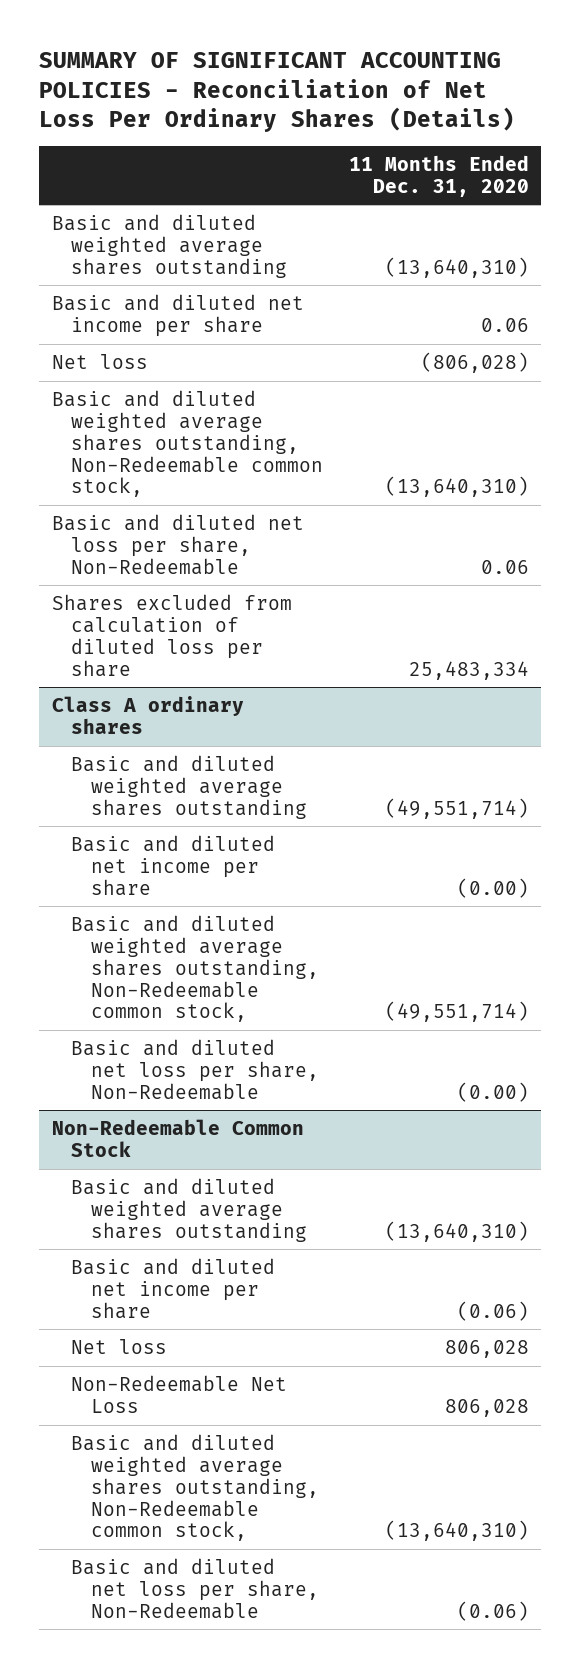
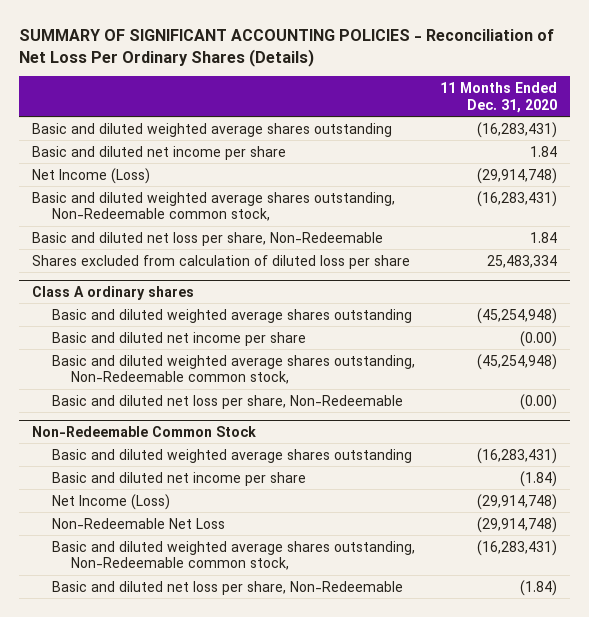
[384,256,529,278] (13,640,310) -> [476,121,557,138] (16,283,431)
[480,317,529,332] 0.06 -> [529,145,557,157] 1.84
[51,353,148,369] Net loss -> [32,167,151,184] Net Income (Loss)
[420,351,529,373] (806,028) -> [476,167,557,184] (29,914,748)
[384,476,529,498] (13,640,310) -> [476,190,557,207] (16,283,431)
[480,559,529,574] 0.06 -> [529,231,557,243] 1.84
[384,797,529,819] (49,551,714) -> [476,307,557,324] (45,254,948)
[384,1001,529,1023] (49,551,714) -> [476,353,557,370] (45,254,948)
[384,1220,529,1242] (13,640,310) -> [476,447,557,464] (16,283,431)
[456,1300,529,1321] (0.06) -> [519,470,557,487] (1.84)
[71,1338,168,1354] Net loss -> [51,493,170,510] Net Income (Loss)
[444,1339,529,1358] 806,028 -> [476,493,557,510] (29,914,748)
[444,1398,529,1417] 806,028 -> [476,516,557,533] (29,914,748)
[384,1520,529,1542] (13,640,310) -> [476,539,557,556] (16,283,431)
[456,1600,529,1621] (0.06) -> [519,579,557,596] (1.84)

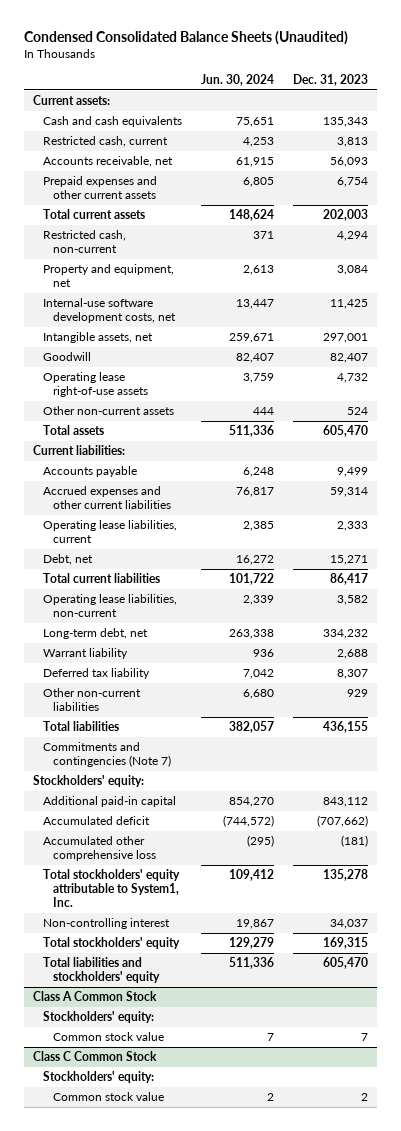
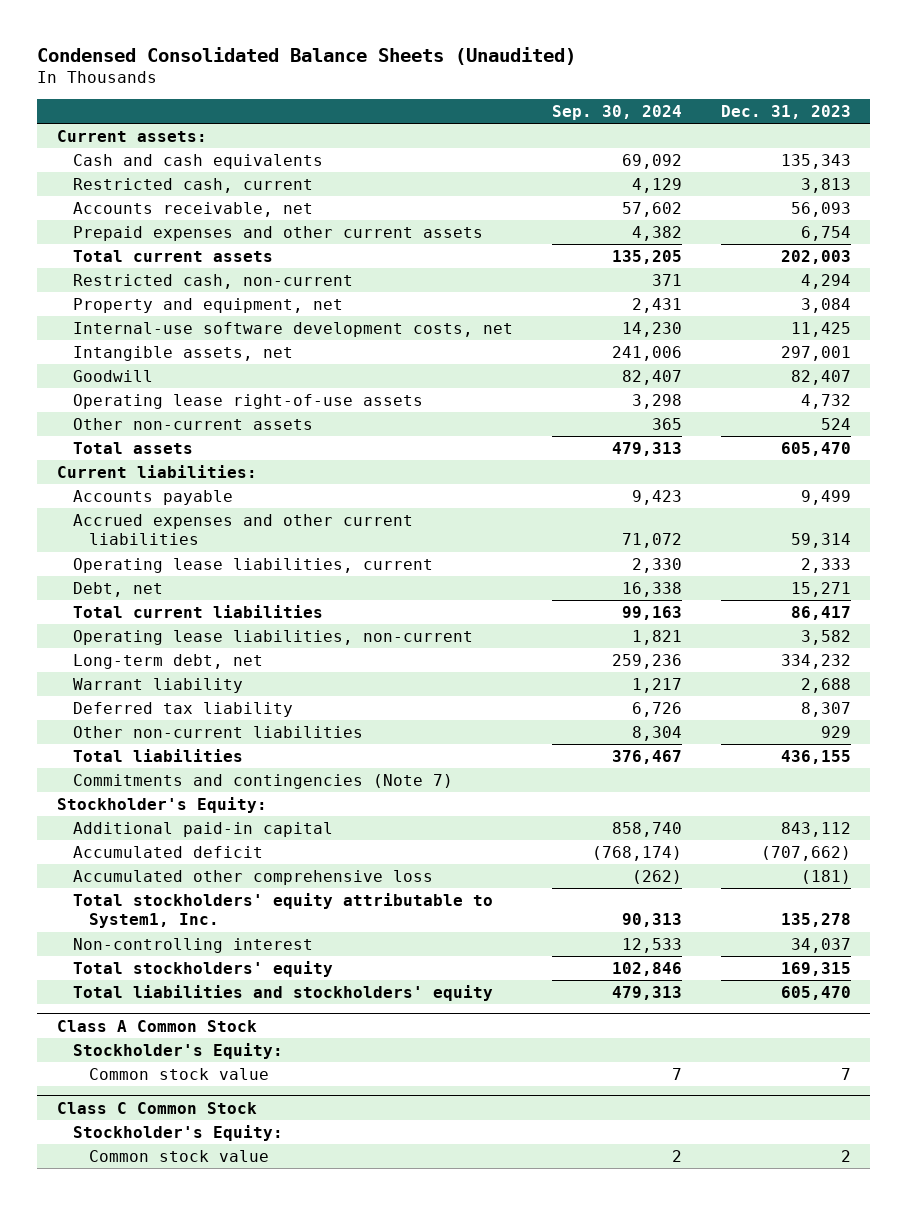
[200,74,274,87] Jun. 30, 2024 -> none
none -> [551,104,682,120] Sep. 30, 2024
[33,775,145,788] Stockholders' equity: -> [56,796,267,813] Stockholder's Equity:
[43,1011,155,1024] Stockholders' equity: -> [72,1042,283,1059] Stockholder's Equity:
[43,1071,155,1084] Stockholders' equity: -> [72,1124,283,1141] Stockholder's Equity:

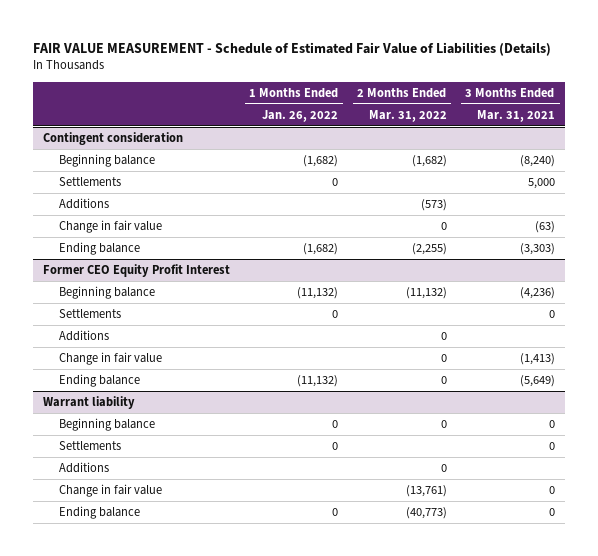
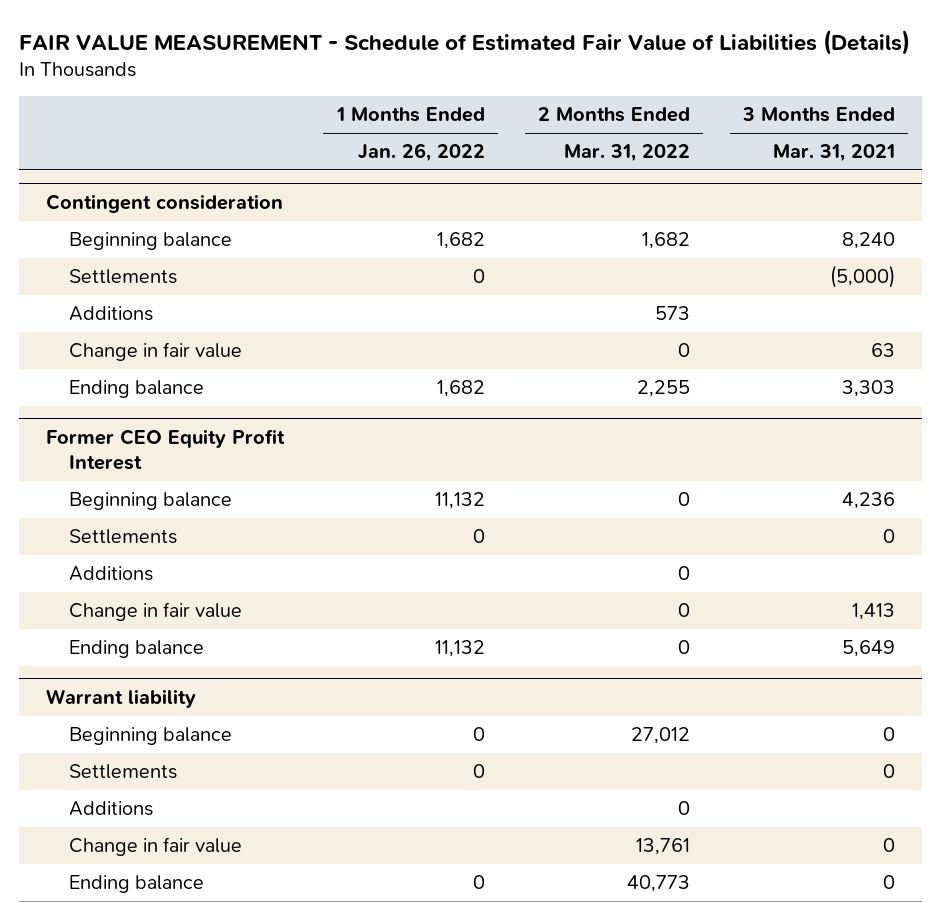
[303,155,339,168] (1,682) -> [436,232,485,250] 1,682
[411,155,447,168] (1,682) -> [641,232,690,250] 1,682
[519,155,555,168] (8,240) -> [842,232,896,250] 8,240
[527,178,555,190] 5,000 -> [830,265,896,289] (5,000)
[420,199,447,212] (573) -> [654,306,690,321] 573
[534,221,555,234] (63) -> [871,343,896,358] 63
[303,243,339,256] (1,682) -> [436,380,485,398] 1,682
[411,243,447,256] (2,255) -> [636,380,690,398] 2,255
[519,243,555,256] (3,303) -> [842,380,896,398] 3,303
[297,287,339,300] (11,132) -> [434,492,485,510] 11,132
[405,287,447,300] (11,132) -> [677,492,690,507] 0
[519,287,555,300] (4,236) -> [842,492,896,510] 4,236
[519,353,555,366] (1,413) -> [852,603,896,621] 1,413
[297,375,339,388] (11,132) -> [434,640,485,658] 11,132
[519,375,555,388] (5,649) -> [842,640,896,658] 5,649
[440,420,447,429] 0 -> [630,727,690,745] 27,012
[405,485,447,498] (13,761) -> [635,838,690,856] 13,761
[405,507,447,520] (40,773) -> [626,875,690,893] 40,773

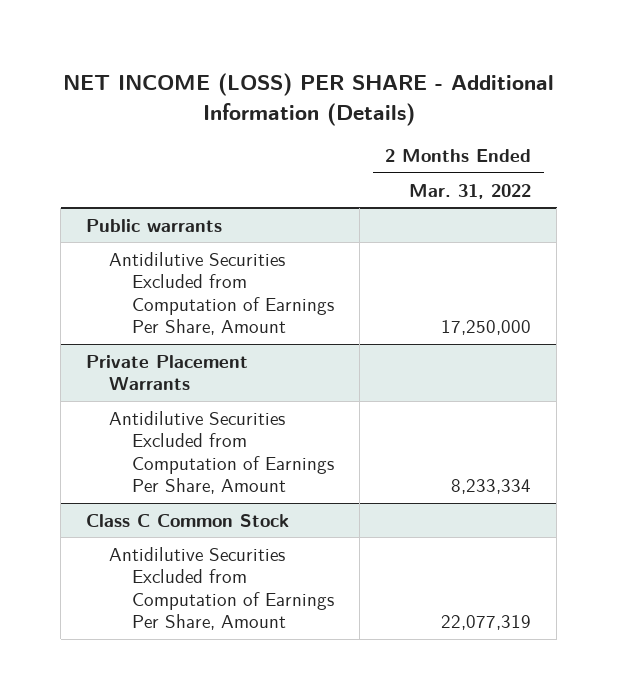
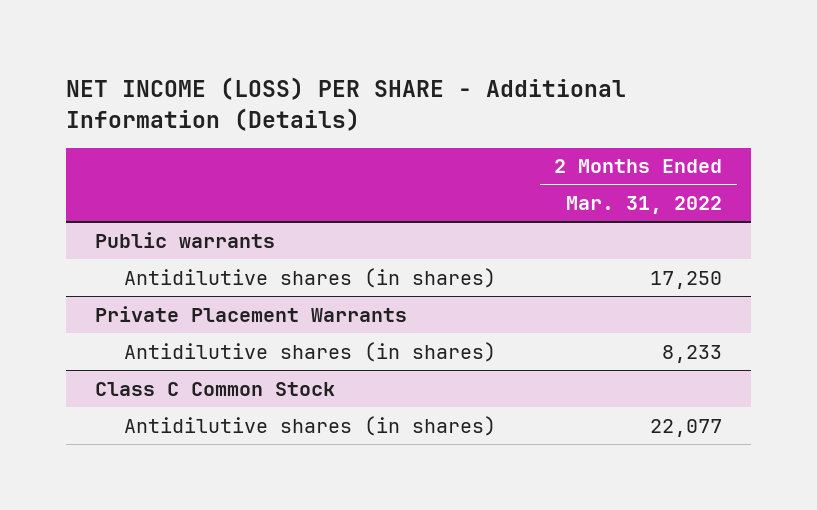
[109,251,335,336] Antidilutive Securities Excluded from Computation of Earnings Per Share, Amount -> none
none -> [123,267,496,288] Antidilutive shares (in shares)
[109,410,335,495] Antidilutive Securities Excluded from Computation of Earnings Per Share, Amount -> none
none -> [123,341,496,362] Antidilutive shares (in shares)
[109,546,335,631] Antidilutive Securities Excluded from Computation of Earnings Per Share, Amount -> none
none -> [123,415,496,436] Antidilutive shares (in shares)

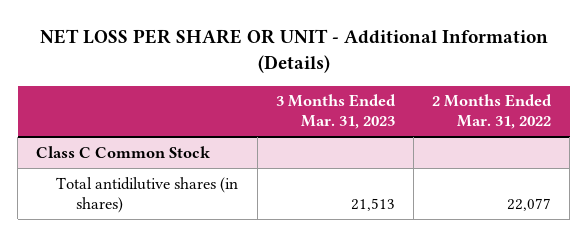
[65,76,626,131] NET INCOME (LOSS) PER SHARE - Additional Information (Details) -> [39,29,548,74] NET LOSS PER SHARE OR UNIT - Additional Information (Details)
none -> [275,94,396,130] 3 Months Ended Mar. 31, 2023
[94,231,275,248] Public warrants -> none
[123,267,496,288] Antidilutive shares (in shares) -> none
[94,305,407,322] Private Placement Warrants -> none
[123,341,496,362] Antidilutive shares (in shares) -> none
[123,415,496,436] Antidilutive shares (in shares) -> [56,176,239,213] Total antidilutive shares (in shares)

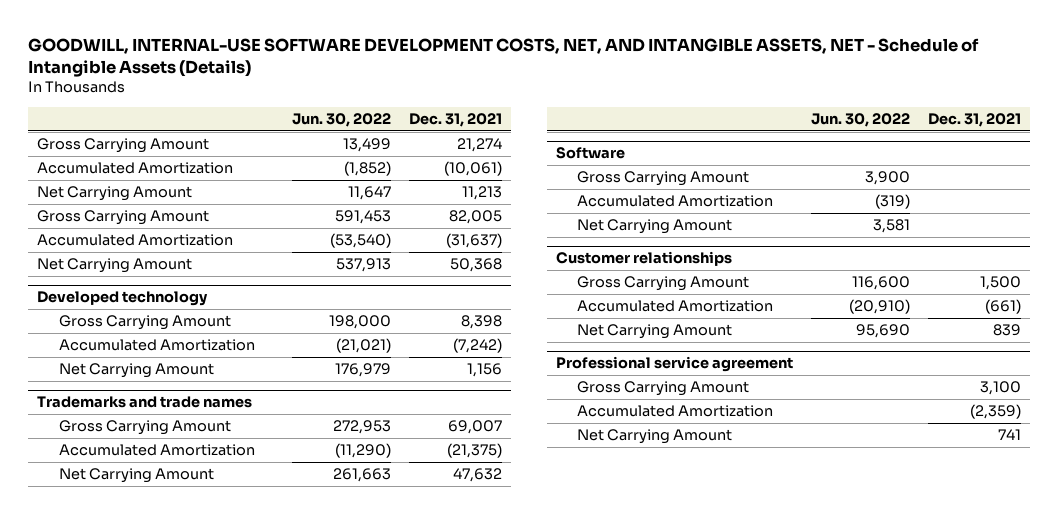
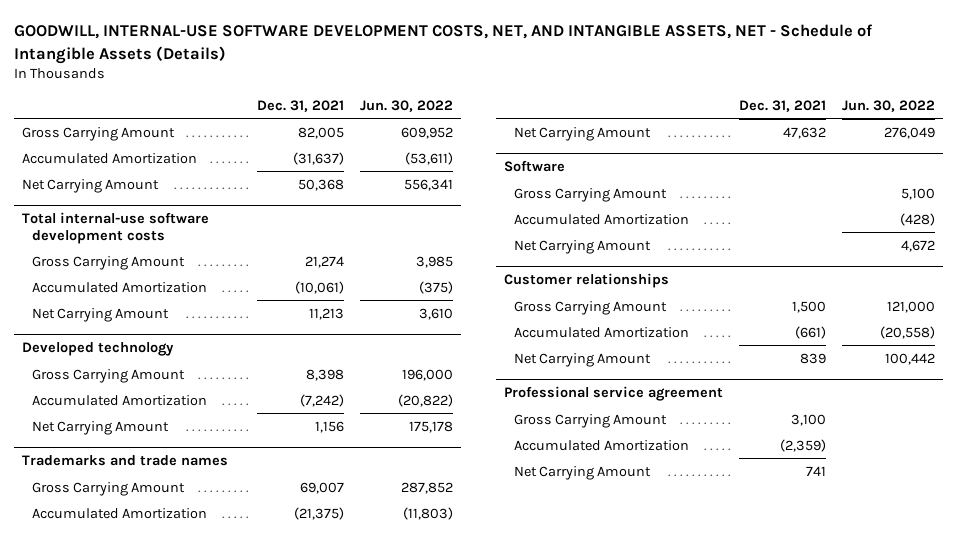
[343,138,392,153] 13,499 -> [400,126,453,139] 609,952
[456,138,502,153] 21,274 -> [297,126,344,139] 82,005
[344,161,392,177] (1,852) -> [404,151,453,165] (53,611)
[443,161,502,177] (10,061) -> [292,151,344,165] (31,637)
[348,186,392,201] 11,647 -> [403,178,453,191] 556,341
[461,186,502,201] 11,213 -> [297,178,344,191] 50,368
none -> [22,211,210,244] Total internal-use software development costs
[335,210,392,225] 591,453 -> [415,255,453,268] 3,985
[448,210,502,225] 82,005 -> [304,255,344,268] 21,274
[330,233,392,249] (53,540) -> [418,280,453,294] (375)
[445,233,502,249] (31,637) -> [294,280,344,294] (10,061)
[336,258,392,273] 537,913 -> [418,307,453,320] 3,610
[449,258,502,273] 50,368 -> [308,307,344,320] 11,213
[329,315,392,330] 198,000 -> [401,368,453,381] 196,000
[336,338,392,354] (21,021) -> [397,393,453,407] (20,822)
[335,363,392,378] 176,979 -> [408,420,453,433] 175,178
[333,420,392,435] 272,953 -> [400,481,453,494] 287,852
[335,443,392,459] (11,290) -> [402,506,453,520] (11,803)
[333,468,392,483] 261,663 -> [883,126,935,139] 276,049
[864,171,910,186] 3,900 -> [900,187,935,200] 5,100
[874,194,910,210] (319) -> [899,212,935,226] (428)
[872,219,910,234] 3,581 -> [900,239,935,252] 4,672
[851,276,910,291] 116,600 -> [886,300,935,313] 121,000
[848,299,910,315] (20,910) -> [879,325,935,339] (20,558)
[855,324,910,339] 95,690 -> [884,352,935,365] 100,442

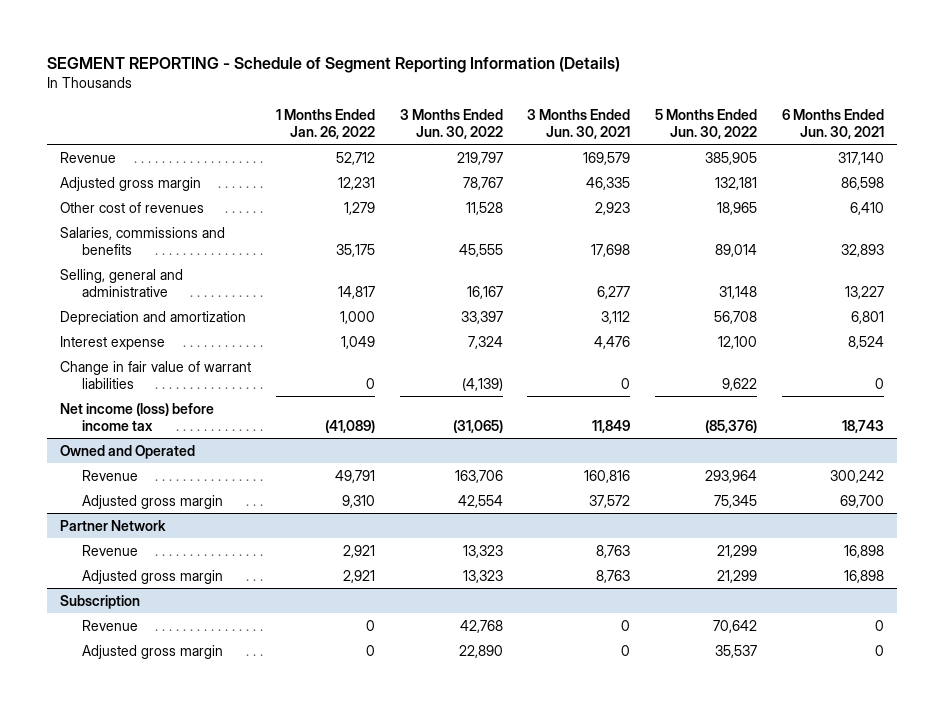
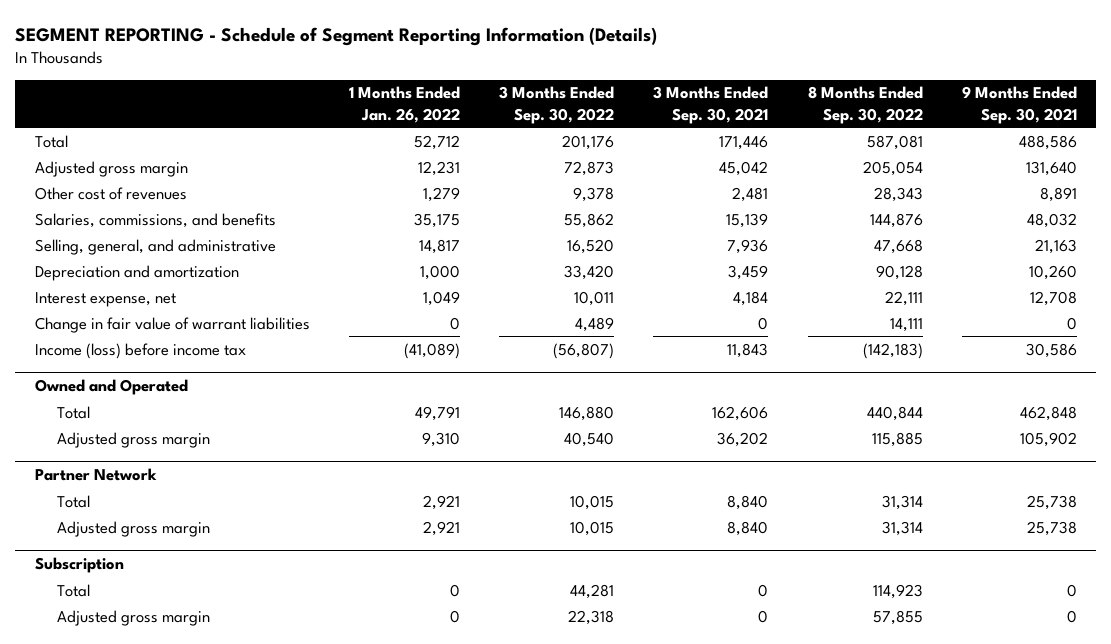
[399,109,503,140] 3 Months Ended Jun. 30, 2022 -> none
[527,109,631,140] 3 Months Ended Jun. 30, 2021 -> none
[655,109,758,140] 5 Months Ended Jun. 30, 2022 -> none
[782,109,885,140] 6 Months Ended Jun. 30, 2021 -> none
none -> [499,86,615,124] 3 Months Ended Sep. 30, 2022
none -> [653,86,769,124] 3 Months Ended Sep. 30, 2021
none -> [807,86,923,124] 8 Months Ended Sep. 30, 2022
none -> [961,86,1077,124] 9 Months Ended Sep. 30, 2021
[59,151,116,163] Revenue -> [34,134,68,148] Total
[59,226,225,255] Salaries, commissions and benefits -> [34,212,276,228] Salaries, commissions, and benefits
[59,268,183,297] Selling, general and administrative -> [34,238,276,255] Selling, general, and administrative
[59,335,165,350] Interest expense -> [34,291,176,307] Interest expense, net
[59,402,214,431] Net income (loss) before income tax -> [34,342,246,359] Income (loss) before income tax
[81,469,138,481] Revenue -> [57,405,91,419] Total
[81,544,138,556] Revenue -> [57,494,91,508] Total
[81,619,138,631] Revenue -> [57,583,91,597] Total

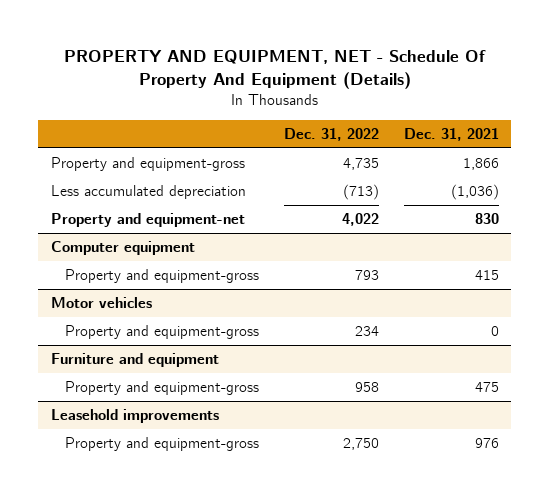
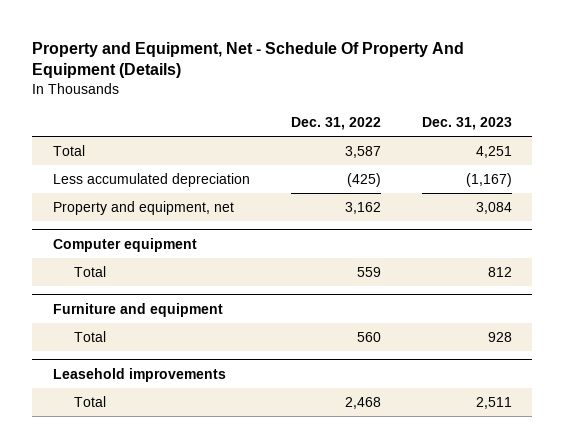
[63,49,486,89] PROPERTY AND EQUIPMENT, NET - Schedule Of Property And Equipment (Details) -> [31,41,464,79] Property and Equipment, Net - Schedule Of Property And Equipment (Details)
[403,127,499,141] Dec. 31, 2021 -> none
none -> [421,116,512,130] Dec. 31, 2023
[50,157,245,172] Property and equipment-gross -> none
none -> [52,145,85,157] Total
[342,184,379,201] (713) -> [346,173,381,188] (425)
[50,213,245,228] Property and equipment-net -> [52,201,234,216] Property and equipment, net
[341,213,379,227] 4,022 -> [344,202,381,215] 3,162
[65,269,260,284] Property and equipment-gross -> none
[50,297,152,309] Motor vehicles -> none
[65,325,260,340] Property and equipment-gross -> none
none -> [74,266,107,278] Total
[65,381,260,396] Property and equipment-gross -> none
none -> [74,331,107,343] Total
[65,437,260,452] Property and equipment-gross -> none
none -> [74,396,107,408] Total

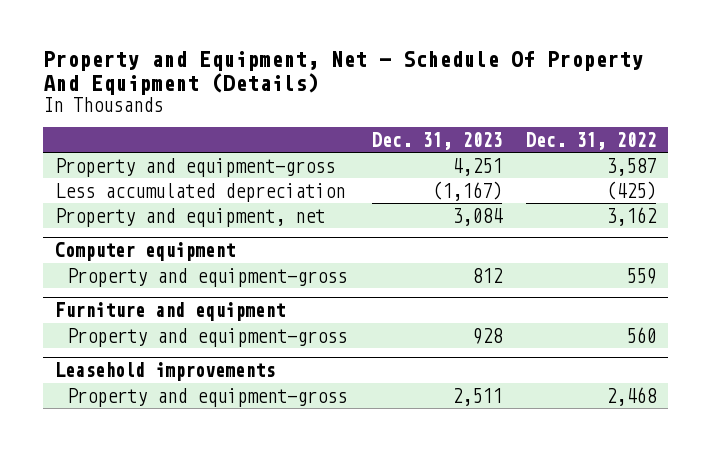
[52,145,85,157] Total -> [55,157,336,177] Property and equipment-gross
[74,266,107,278] Total -> [67,267,348,287] Property and equipment-gross
[74,331,107,343] Total -> [67,327,348,347] Property and equipment-gross
[74,396,107,408] Total -> [67,387,348,407] Property and equipment-gross

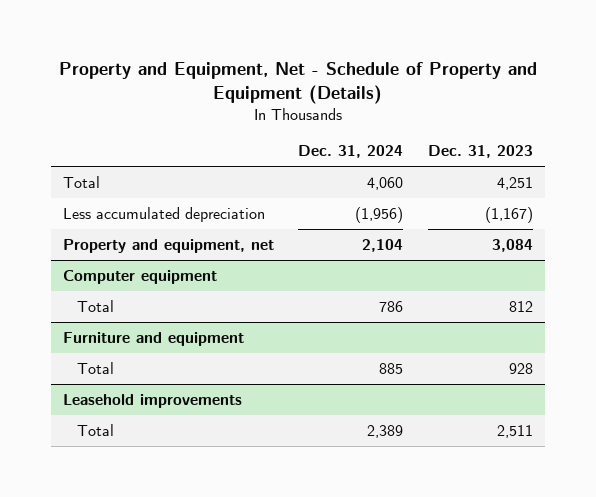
[42,50,643,95] Property and Equipment, Net - Schedule Of Property And Equipment (Details) -> [58,62,537,105] Property and Equipment, Net - Schedule of Property and Equipment (Details)
[526,131,657,150] Dec. 31, 2022 -> none
none -> [298,145,404,159] Dec. 31, 2024
[55,157,336,177] Property and equipment-gross -> [63,175,101,188] Total
[67,267,348,287] Property and equipment-gross -> [76,299,114,312] Total
[67,327,348,347] Property and equipment-gross -> [76,361,114,374] Total
[67,387,348,407] Property and equipment-gross -> [76,423,114,436] Total

